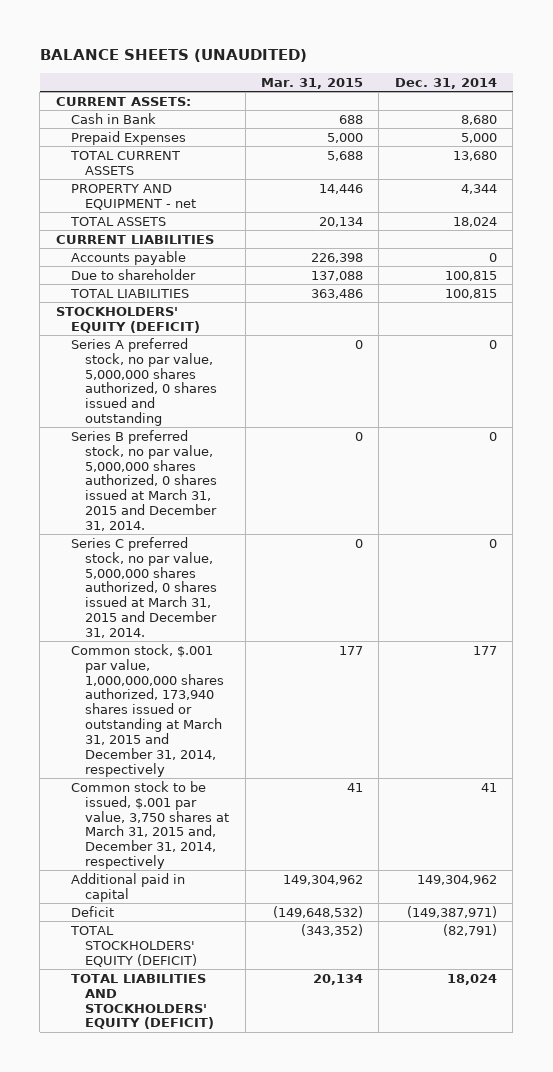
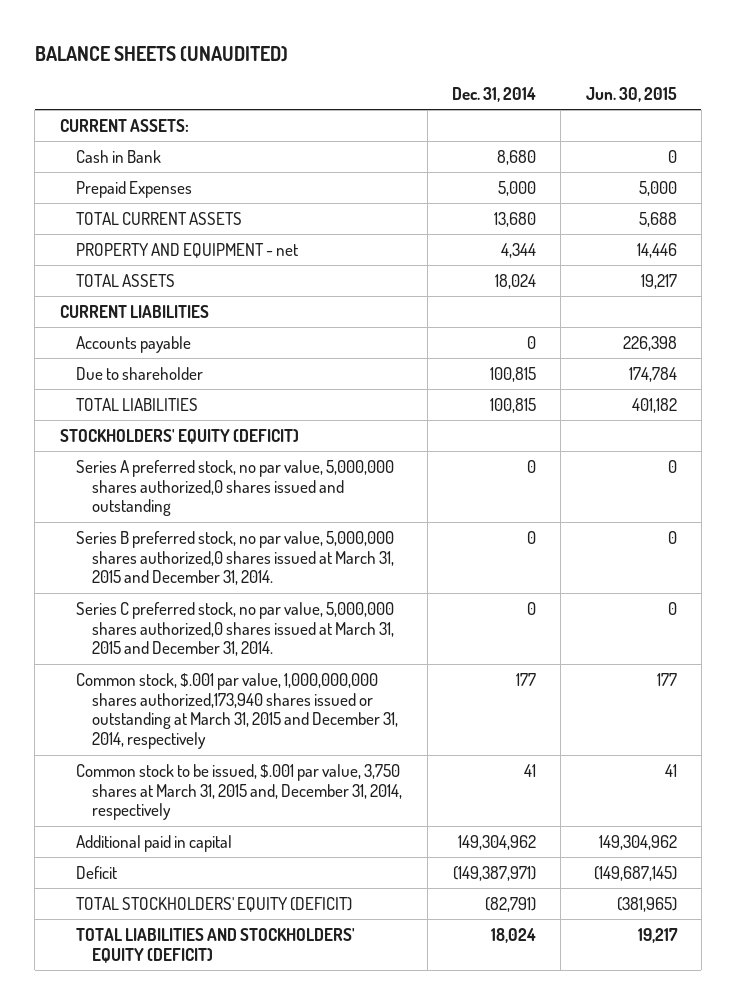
[261,77,364,89] Mar. 31, 2015 -> none
none -> [585,86,677,102] Jun. 30, 2015
[70,337,218,427] Series A preferred stock, no par value, 5,000,000 shares authorized, 0 shares issued and outstanding -> [75,459,394,517] Series A preferred stock, no par value, 5,000,000 shares authorized,0 shares issued and outstanding
[70,429,218,531] Series B preferred stock, no par value, 5,000,000 shares authorized, 0 shares issued at March 31, 2015 and December 31, 2014. -> [75,530,395,586] Series B preferred stock, no par value, 5,000,000 shares authorized,0 shares issued at March 31, 2015 and December 31, 2014.
[70,536,218,638] Series C preferred stock, no par value, 5,000,000 shares authorized, 0 shares issued at March 31, 2015 and December 31, 2014. -> [75,601,395,657] Series C preferred stock, no par value, 5,000,000 shares authorized,0 shares issued at March 31, 2015 and December 31, 2014.
[70,643,225,777] Common stock, $.001 par value, 1,000,000,000 shares authorized, 173,940 shares issued or outstanding at March 31, 2015 and December 31, 2014, respectively -> [75,672,399,750] Common stock, $.001 par value, 1,000,000,000 shares authorized,173,940 shares issued or outstanding at March 31, 2015 and December 31, 2014, respectively

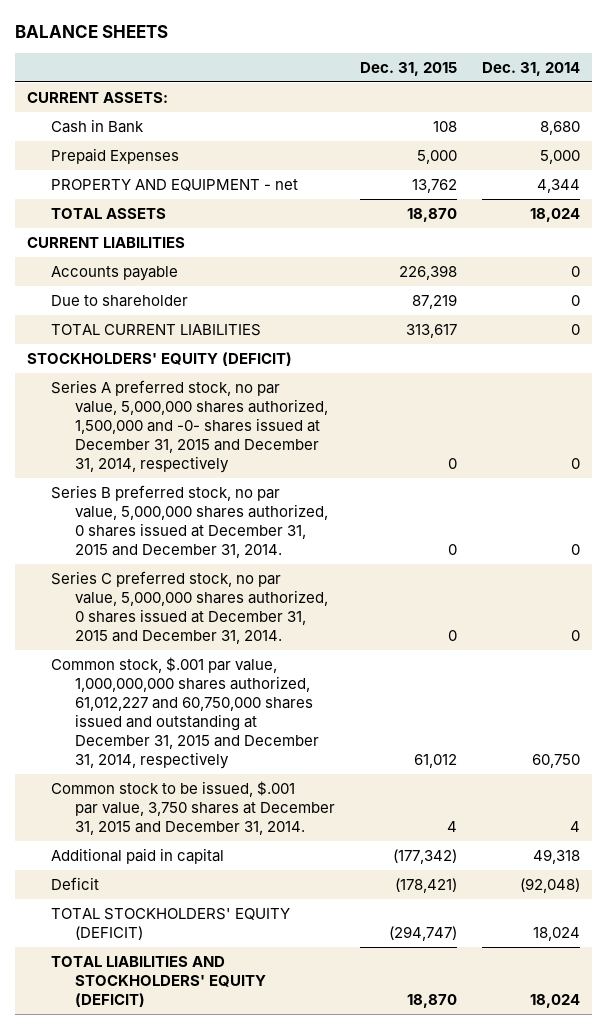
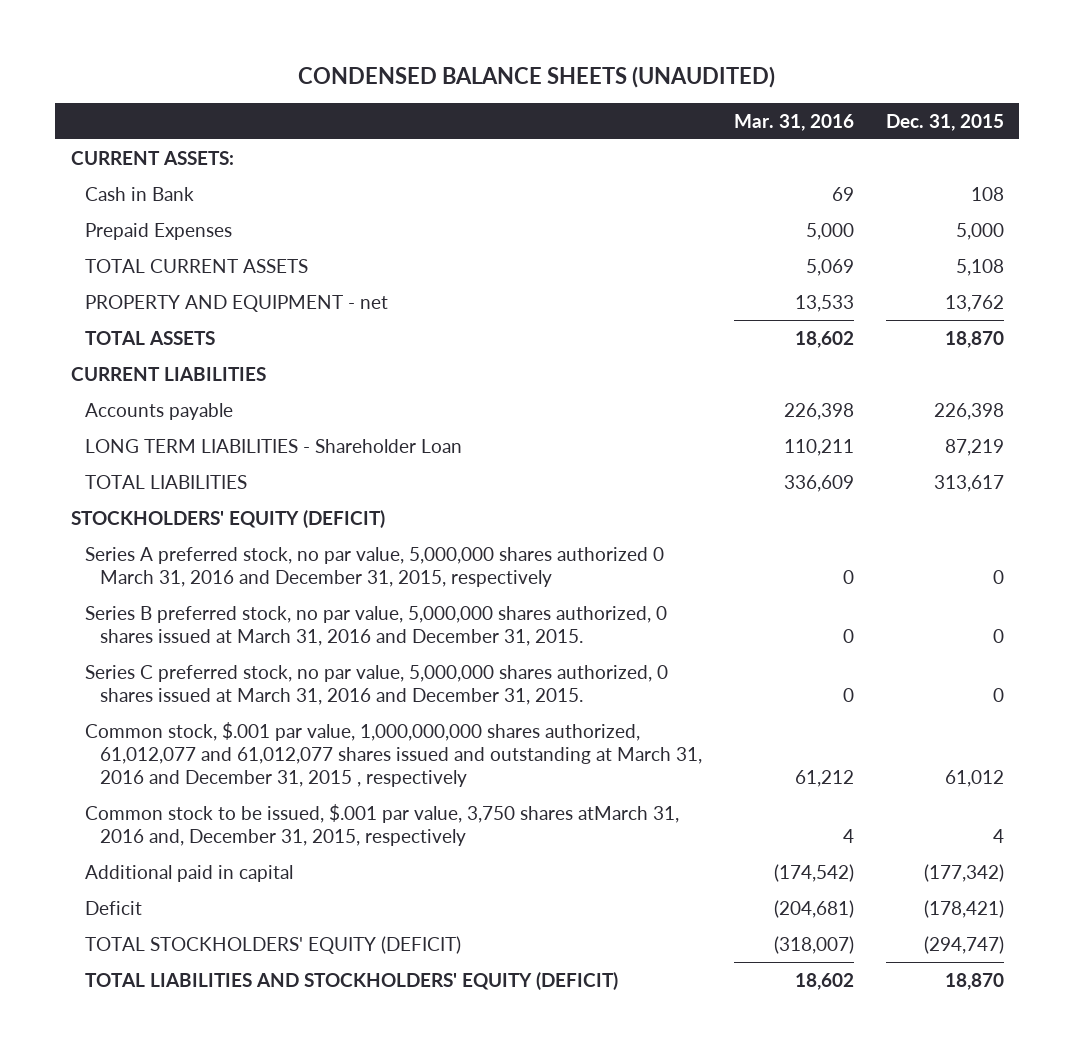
[14,25,168,39] BALANCE SHEETS -> [298,66,776,89] CONDENSED BALANCE SHEETS (UNAUDITED)
[481,61,580,76] Dec. 31, 2014 -> none
none -> [733,113,854,131] Mar. 31, 2016
none -> [85,258,309,273] TOTAL CURRENT ASSETS
[51,294,189,307] Due to shareholder -> [85,438,463,453] LONG TERM LIABILITIES - Shareholder Loan
[51,323,262,336] TOTAL CURRENT LIABILITIES -> [85,474,248,489] TOTAL LIABILITIES
[51,379,328,473] Series A preferred stock, no par value, 5,000,000 shares authorized, 1,500,000 and -0- shares issued at December 31, 2015 and December 31, 2014, respectively -> [85,546,665,587] Series A preferred stock, no par value, 5,000,000 shares authorized 0 March 31, 2016 and December 31, 2015, respectively
[51,484,328,558] Series B preferred stock, no par value, 5,000,000 shares authorized, 0 shares issued at December 31, 2015 and December 31, 2014. -> [85,605,668,646] Series B preferred stock, no par value, 5,000,000 shares authorized, 0 shares issued at March 31, 2016 and December 31, 2015.
[51,570,328,644] Series C preferred stock, no par value, 5,000,000 shares authorized, 0 shares issued at December 31, 2015 and December 31, 2014. -> [85,664,669,705] Series C preferred stock, no par value, 5,000,000 shares authorized, 0 shares issued at March 31, 2016 and December 31, 2015.
[51,656,319,769] Common stock, $.001 par value, 1,000,000,000 shares authorized, 61,012,227 and 60,750,000 shares issued and outstanding at December 31, 2015 and December 31, 2014, respectively -> [85,721,703,788] Common stock, $.001 par value, 1,000,000,000 shares authorized, 61,012,077 and 61,012,077 shares issued and outstanding at March 31, 2016 and December 31, 2015 , respectively
[51,780,335,835] Common stock to be issued, $.001 par value, 3,750 shares at December 31, 2015 and December 31, 2014. -> [85,803,680,846] Common stock to be issued, $.001 par value, 3,750 shares atMarch 31, 2016 and, December 31, 2015, respectively

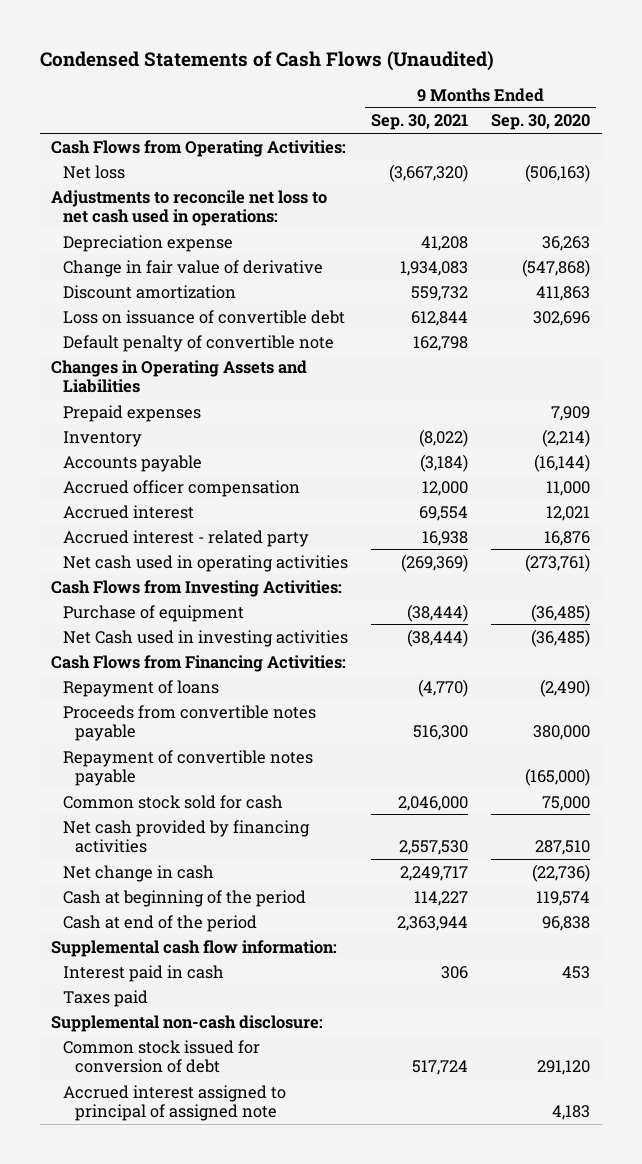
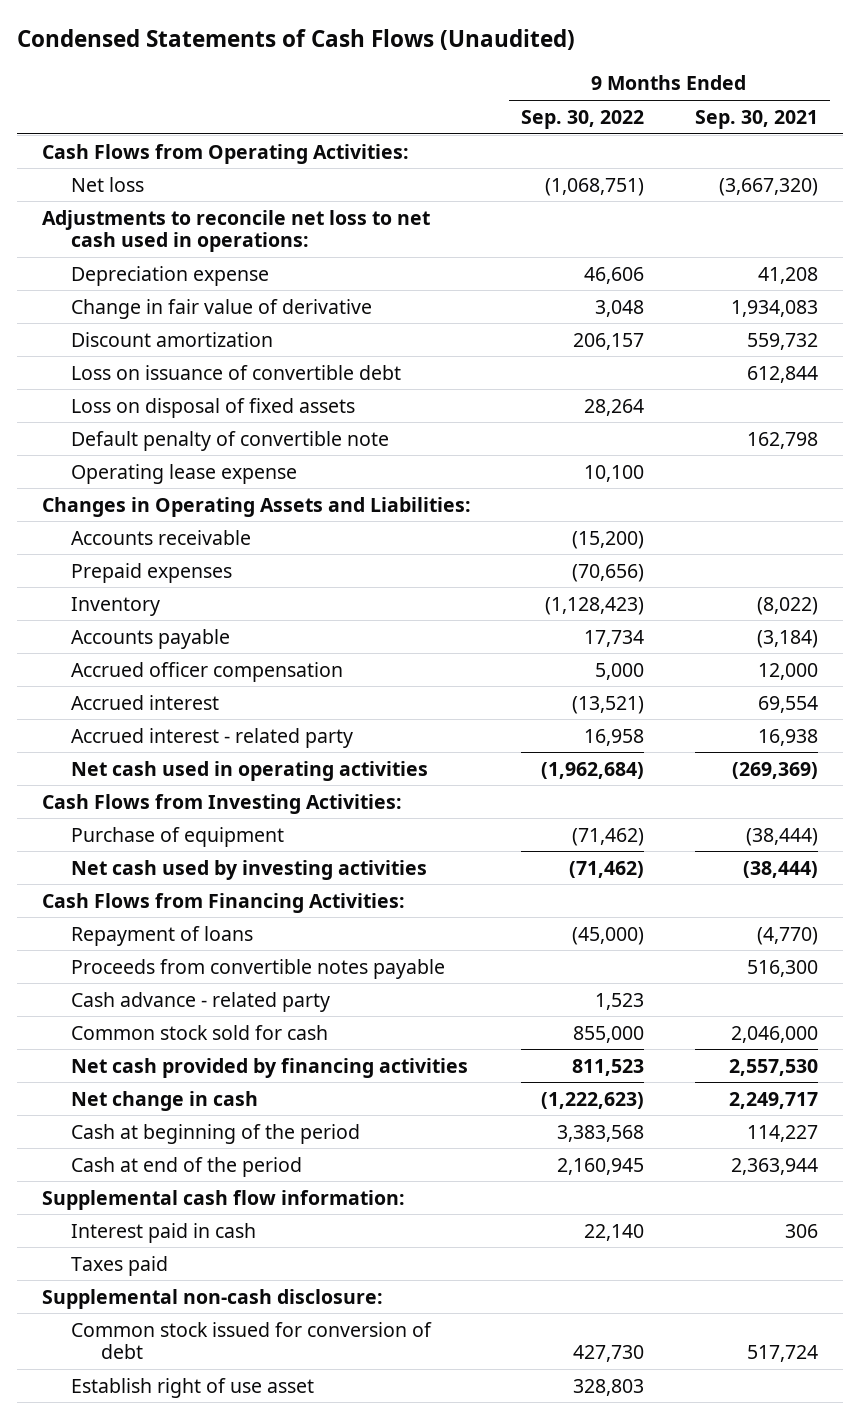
[491,114,591,131] Sep. 30, 2020 -> none
none -> [521,109,645,129] Sep. 30, 2022
none -> [71,397,356,418] Loss on disposal of fixed assets
none -> [71,463,298,484] Operating lease expense
[51,359,308,394] Changes in Operating Assets and Liabilities -> [42,496,472,517] Changes in Operating Assets and Liabilities:
none -> [71,529,252,545] Accounts receivable
[63,629,349,647] Net Cash used in investing activities -> [71,859,428,880] Net cash used by investing activities
[63,749,314,787] Repayment of convertible notes payable -> none
none -> [71,991,331,1012] Cash advance - related party
[63,1084,287,1122] Accrued interest assigned to principal of assigned note -> none
none -> [71,1377,315,1398] Establish right of use asset

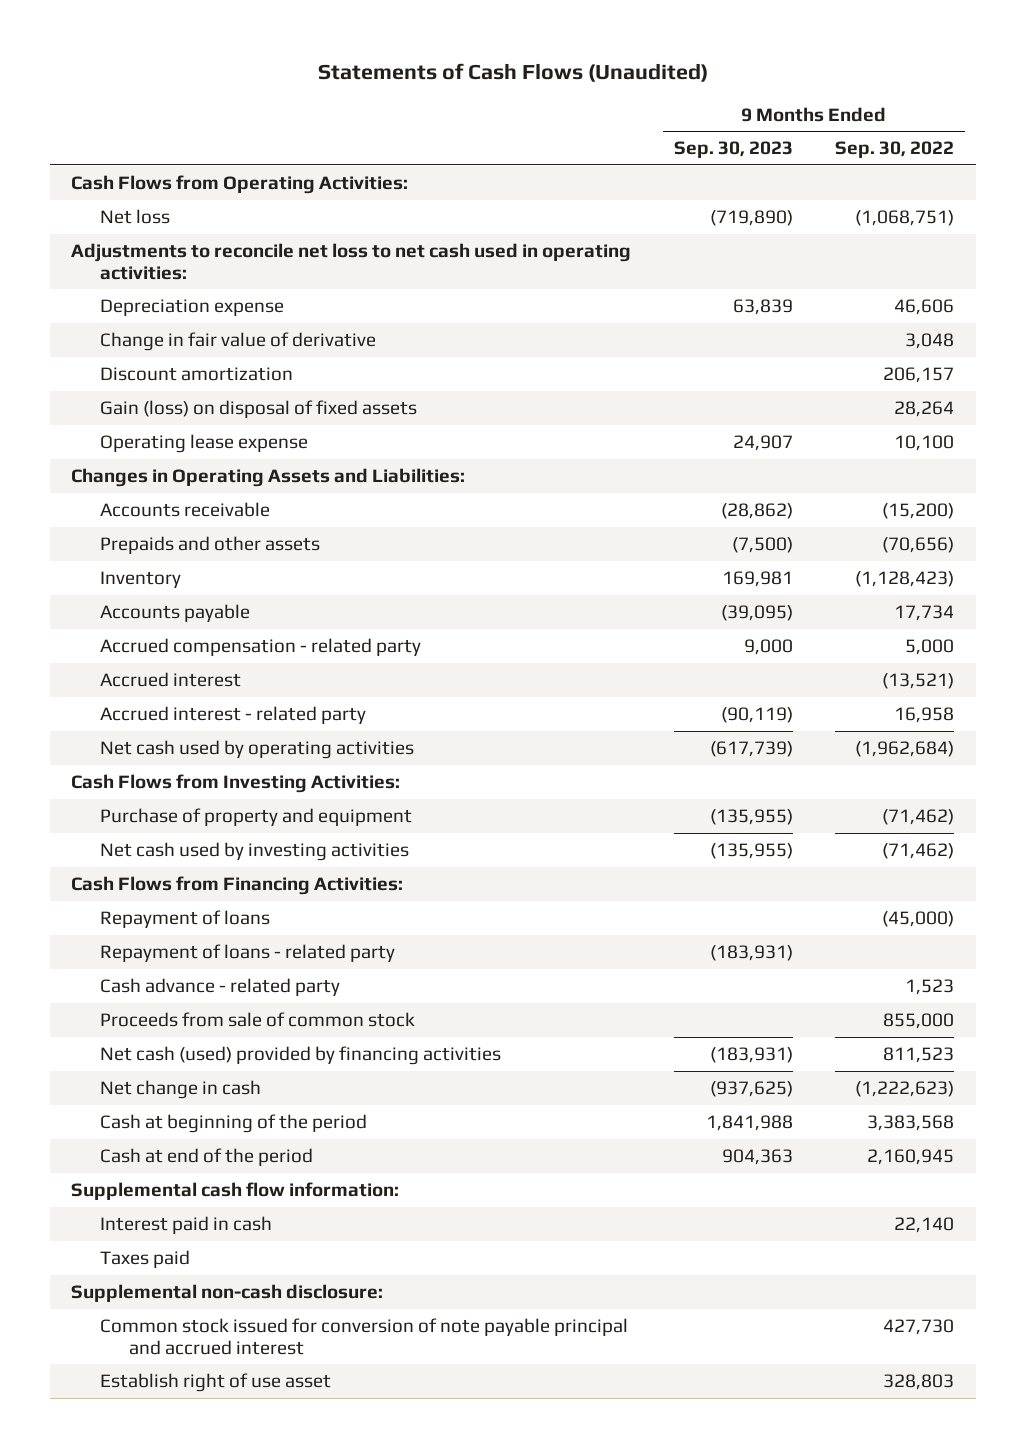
[17,29,576,51] Condensed Statements of Cash Flows (Unaudited) -> [317,62,708,82] Statements of Cash Flows (Unaudited)
[694,109,818,129] Sep. 30, 2021 -> none
none -> [673,141,793,159] Sep. 30, 2023
[42,209,431,253] Adjustments to reconcile net loss to net cash used in operations: -> [71,242,632,280] Adjustments to reconcile net loss to net cash used in operating activities:
[71,364,402,380] Loss on issuance of convertible debt -> none
[71,430,390,451] Default penalty of convertible note -> none
[71,397,356,418] Loss on disposal of fixed assets -> [100,399,418,418] Gain (loss) on disposal of fixed assets
[71,562,233,583] Prepaid expenses -> [100,535,321,554] Prepaids and other assets
[71,661,344,682] Accrued officer compensation -> [100,637,422,656] Accrued compensation - related party
[71,760,429,781] Net cash used in operating activities -> [100,739,415,759] Net cash used by operating activities
[71,826,285,847] Purchase of equipment -> [100,807,413,826] Purchase of property and equipment
[71,958,446,979] Proceeds from convertible notes payable -> none
none -> [100,943,396,962] Repayment of loans - related party
[71,1024,329,1040] Common stock sold for cash -> [100,1011,416,1027] Proceeds from sale of common stock
[71,1057,469,1078] Net cash provided by financing activities -> [100,1045,502,1065] Net cash (used) provided by financing activities
[71,1321,433,1360] Common stock issued for conversion of debt -> [100,1317,629,1355] Common stock issued for conversion of note payable principal and accrued interest

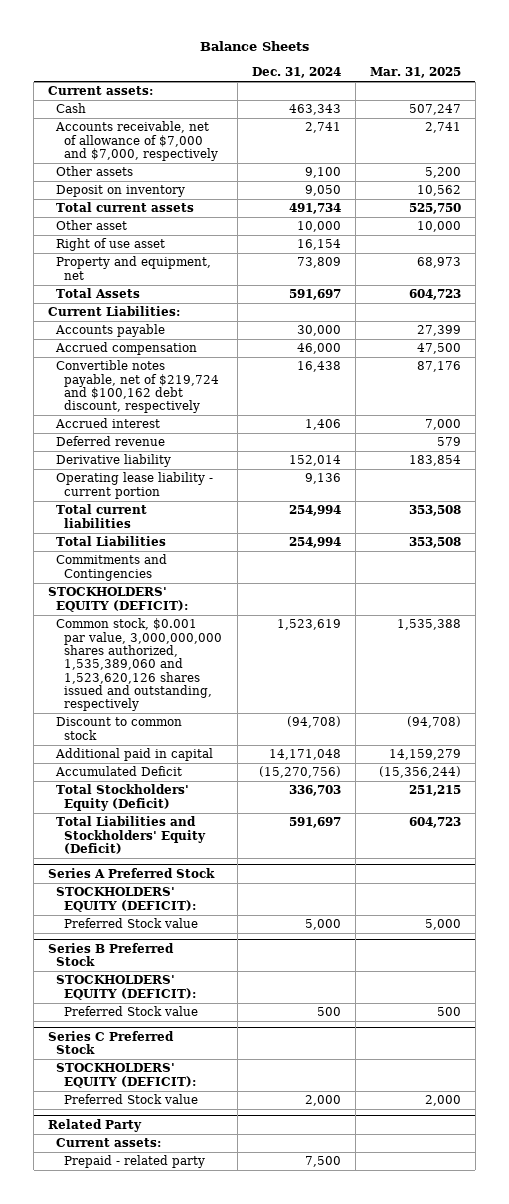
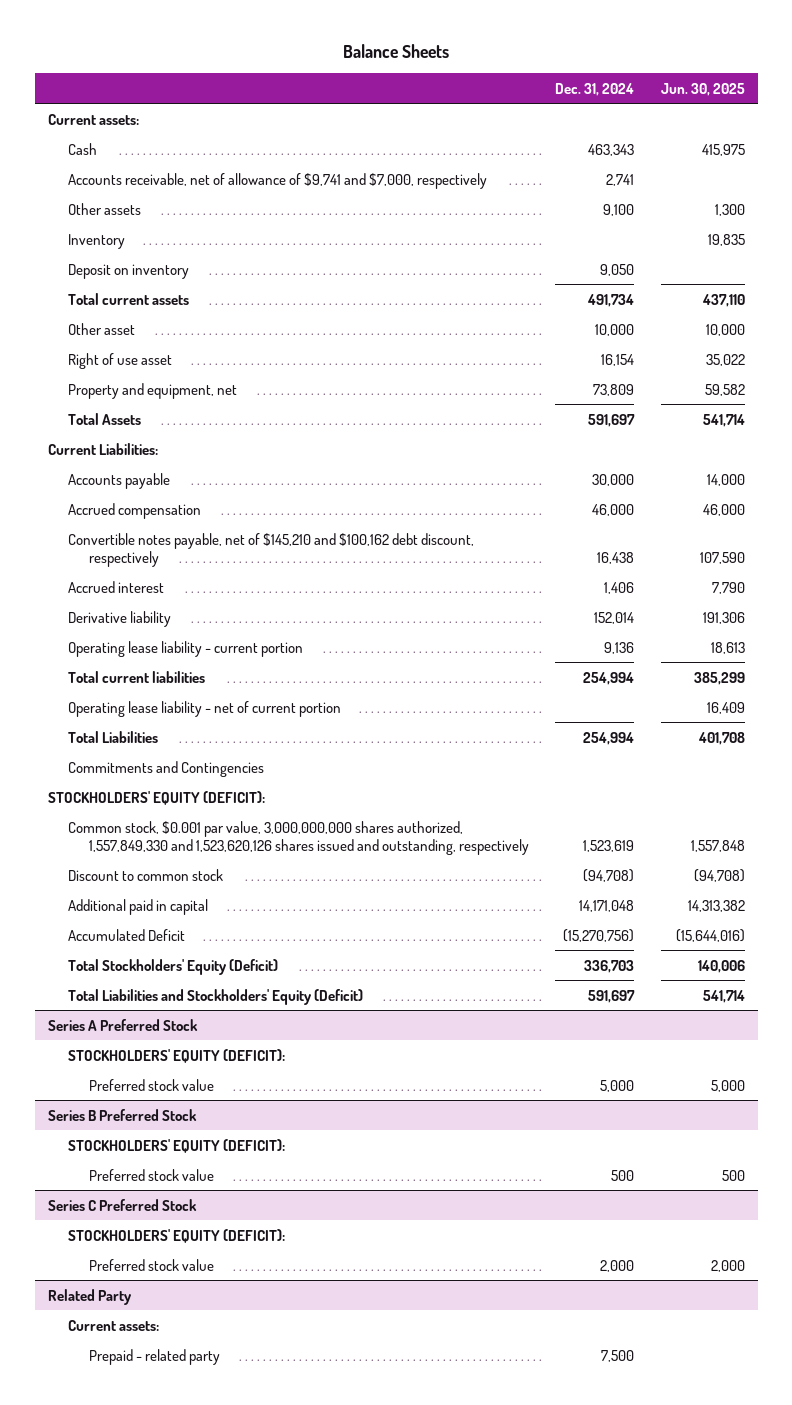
[369,67,461,79] Mar. 31, 2025 -> none
none -> [660,82,745,96] Jun. 30, 2025
[55,121,219,162] Accounts receivable, net of allowance of $7,000 and $7,000, respectively -> [68,172,488,189] Accounts receivable, net of allowance of $9,741 and $7,000, respectively
none -> [68,233,126,249] Inventory
[56,360,220,414] Convertible notes payable, net of $219,724 and $100,162 debt discount, respectively -> [68,532,475,567] Convertible notes payable, net of $145,210 and $100,162 debt discount, respectively
[56,436,166,447] Deferred revenue -> none
none -> [68,700,342,717] Operating lease liability - net of current portion
[56,618,223,712] Common stock, $0.001 par value, 3,000,000,000 shares authorized, 1,535,389,060 and 1,523,620,126 shares issued and outstanding, respectively -> [68,820,530,855] Common stock, $0.001 par value, 3,000,000,000 shares authorized, 1,557,849,330 and 1,523,620,126 shares issued and outstanding, respectively
[64,918,199,929] Preferred Stock value -> [89,1078,215,1091] Preferred stock value
[64,1006,199,1017] Preferred Stock value -> [89,1168,215,1181] Preferred stock value
[64,1094,199,1105] Preferred Stock value -> [89,1258,215,1271] Preferred stock value

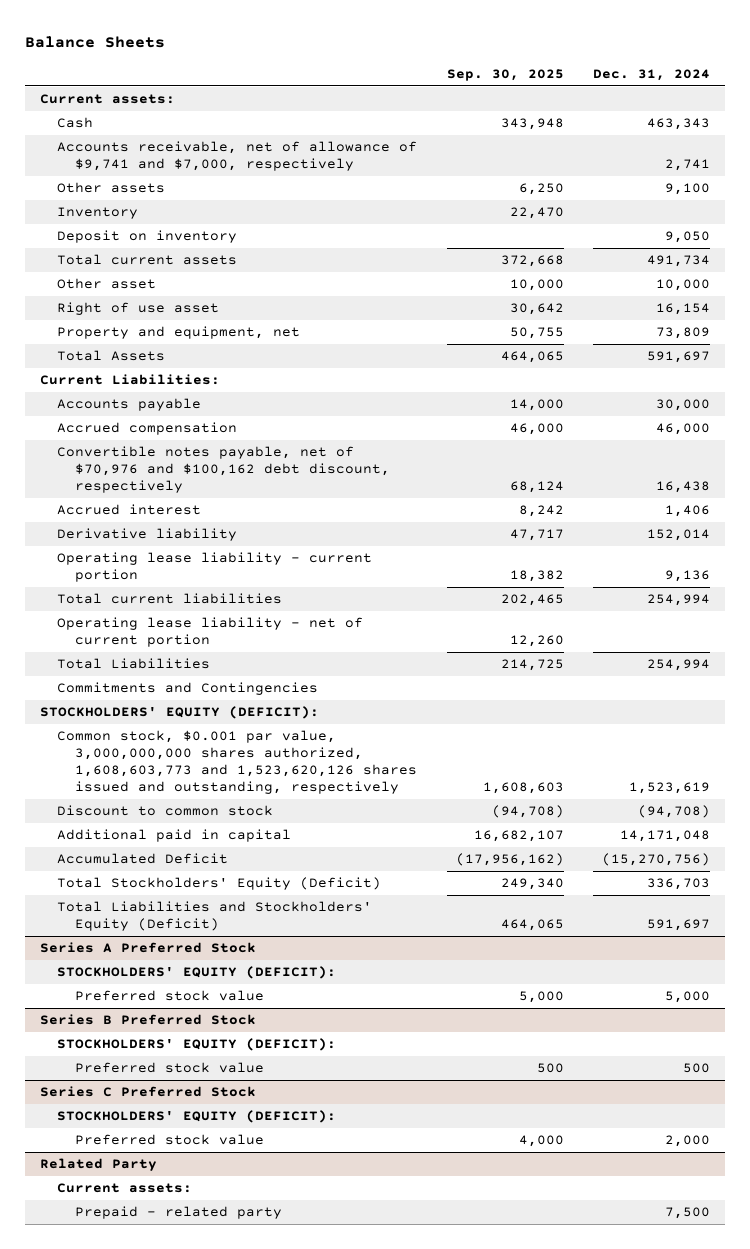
[660,82,745,96] Jun. 30, 2025 -> none
none -> [446,68,564,81] Sep. 30, 2025
[68,532,475,567] Convertible notes payable, net of $145,210 and $100,162 debt discount, respectively -> [57,446,390,494] Convertible notes payable, net of $70,976 and $100,162 debt discount, respectively
[68,820,530,855] Common stock, $0.001 par value, 3,000,000,000 shares authorized, 1,557,849,330 and 1,523,620,126 shares issued and outstanding, respectively -> [57,730,417,795] Common stock, $0.001 par value, 3,000,000,000 shares authorized, 1,608,603,773 and 1,523,620,126 shares issued and outstanding, respectively

